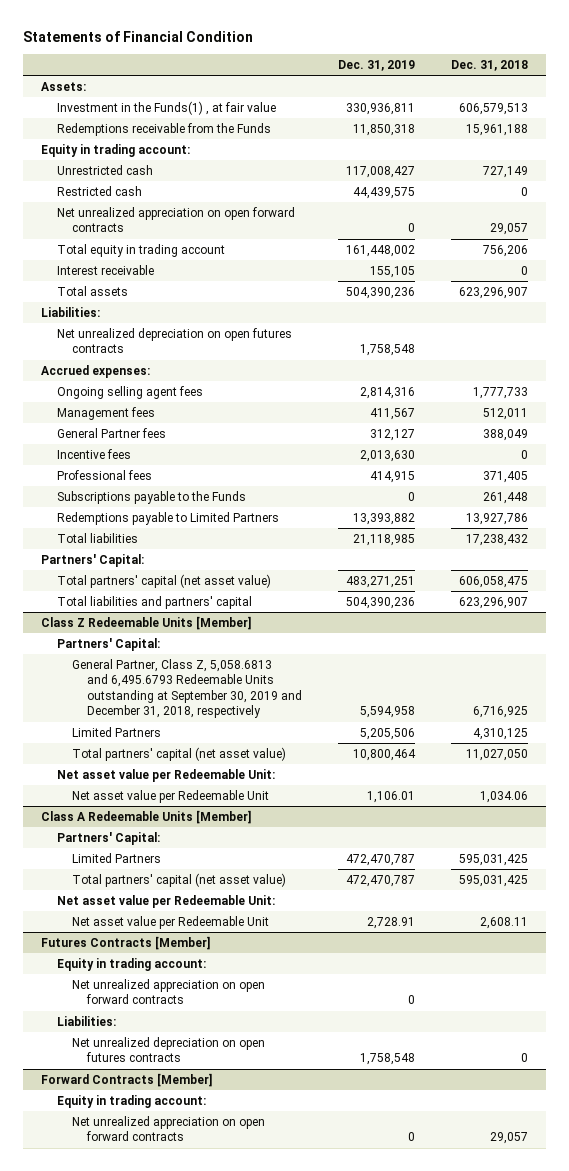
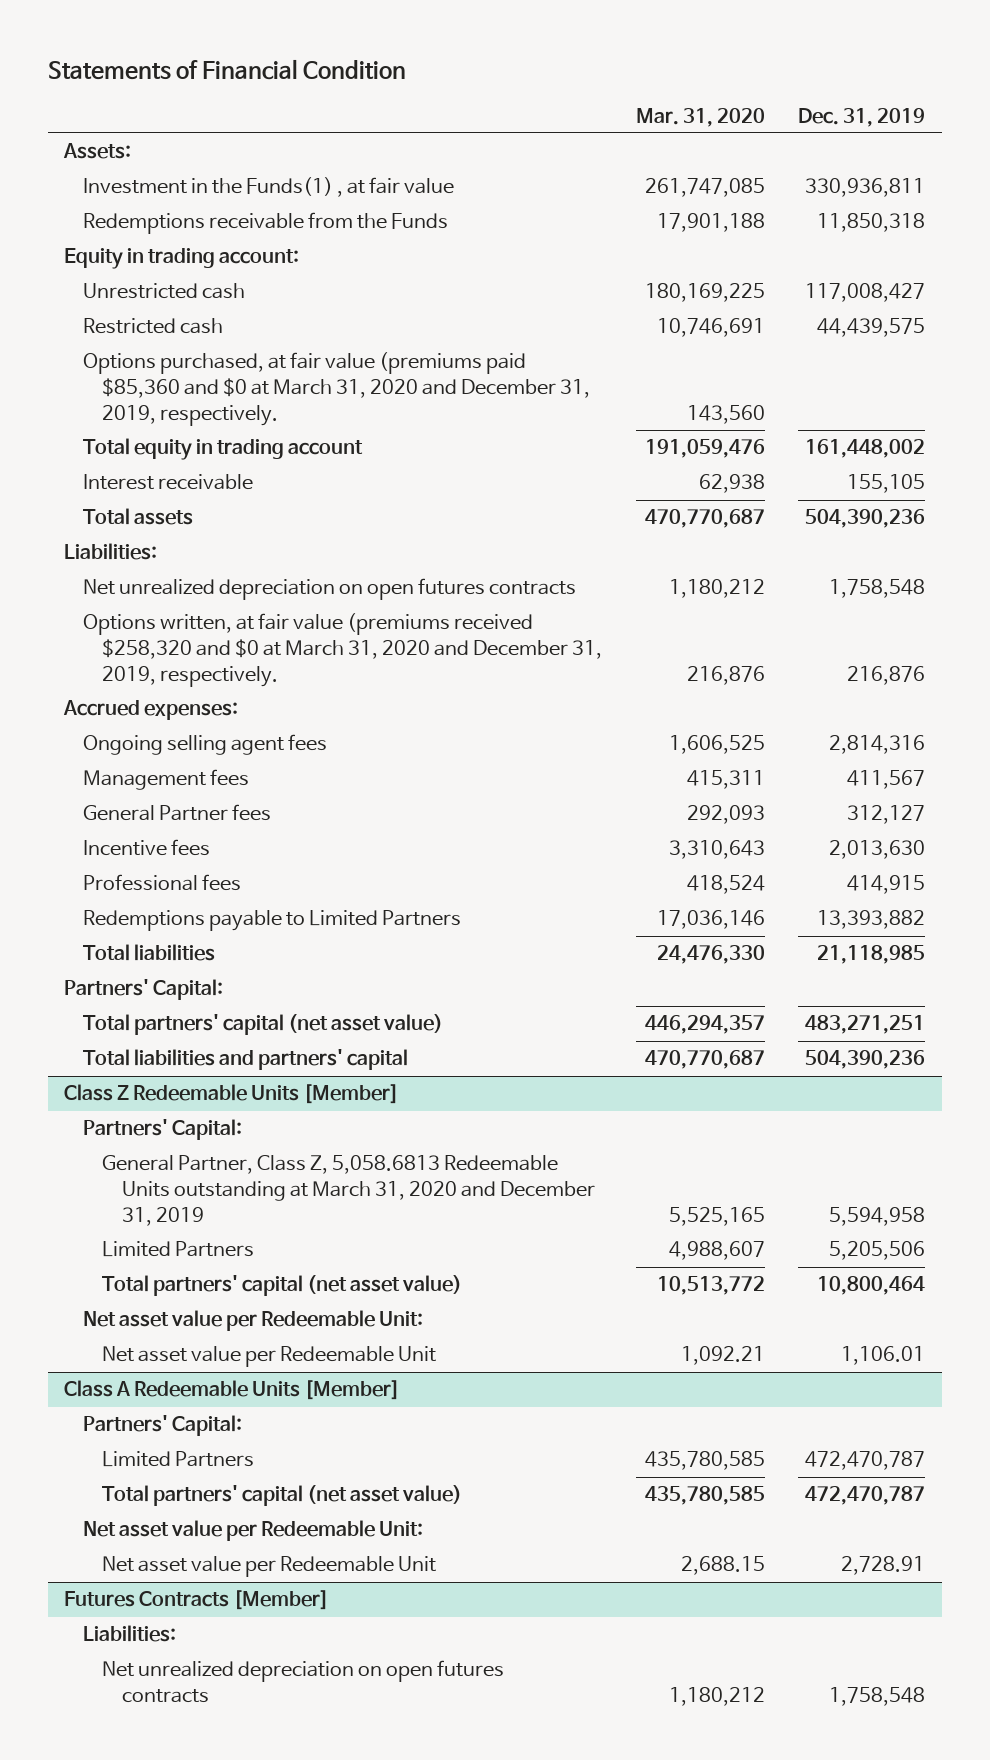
[450,59,528,71] Dec. 31, 2018 -> none
none -> [635,107,765,127] Mar. 31, 2020
[56,206,295,233] Net unrealized appreciation on open forward contracts -> none
none -> [83,352,591,426] Options purchased, at fair value (premiums paid $85,360 and $0 at March 31, 2020 and December 31, 2019, respectively.
none -> [83,613,603,687] Options written, at fair value (premiums received $258,320 and $0 at March 31, 2020 and December 31, 2019, respectively.
[56,490,246,504] Subscriptions payable to the Funds -> none
[71,658,303,719] General Partner, Class Z, 5,058.6813 and 6,495.6793 Redeemable Units outstanding at September 30, 2019 and December 31, 2018, respectively -> [102,1155,595,1226] General Partner, Class Z, 5,058.6813 Redeemable Units outstanding at March 31, 2020 and December 31, 2019
[56,957,206,971] Equity in trading account: -> none
[71,978,265,1005] Net unrealized appreciation on open forward contracts -> none
[41,1072,213,1087] Forward Contracts [Member] -> none
[56,1094,206,1108] Equity in trading account: -> none
[71,1115,265,1142] Net unrealized appreciation on open forward contracts -> none

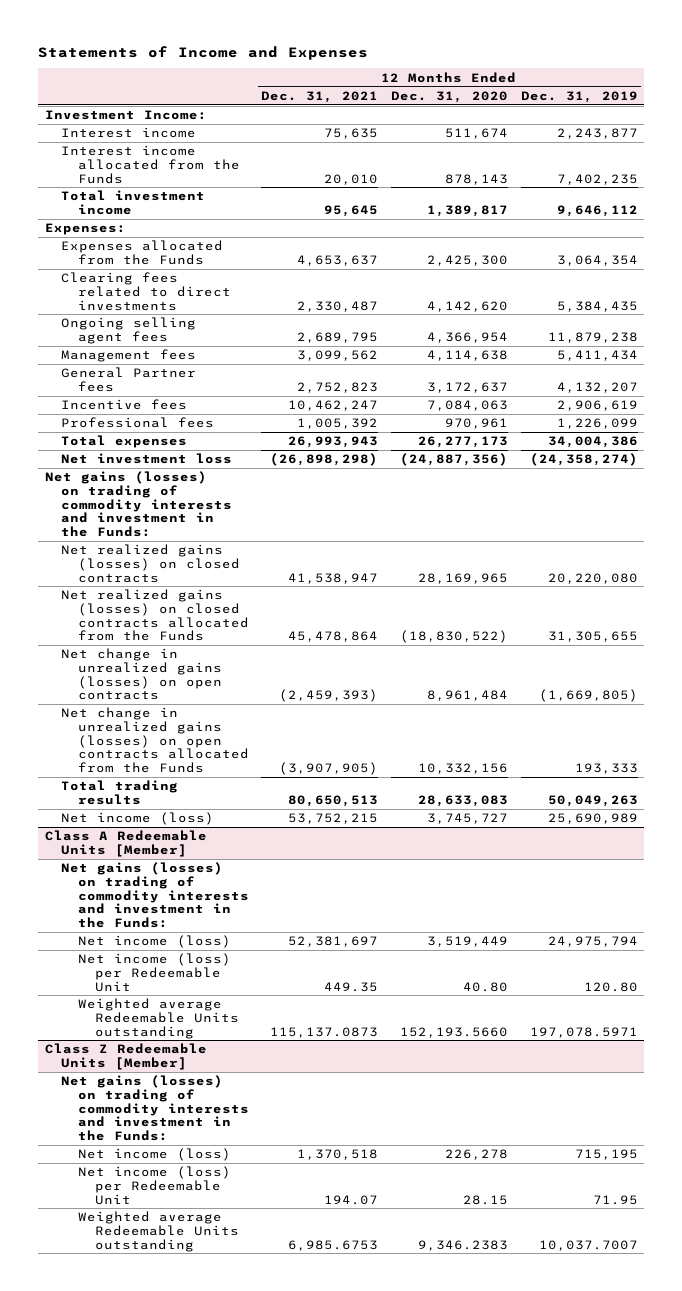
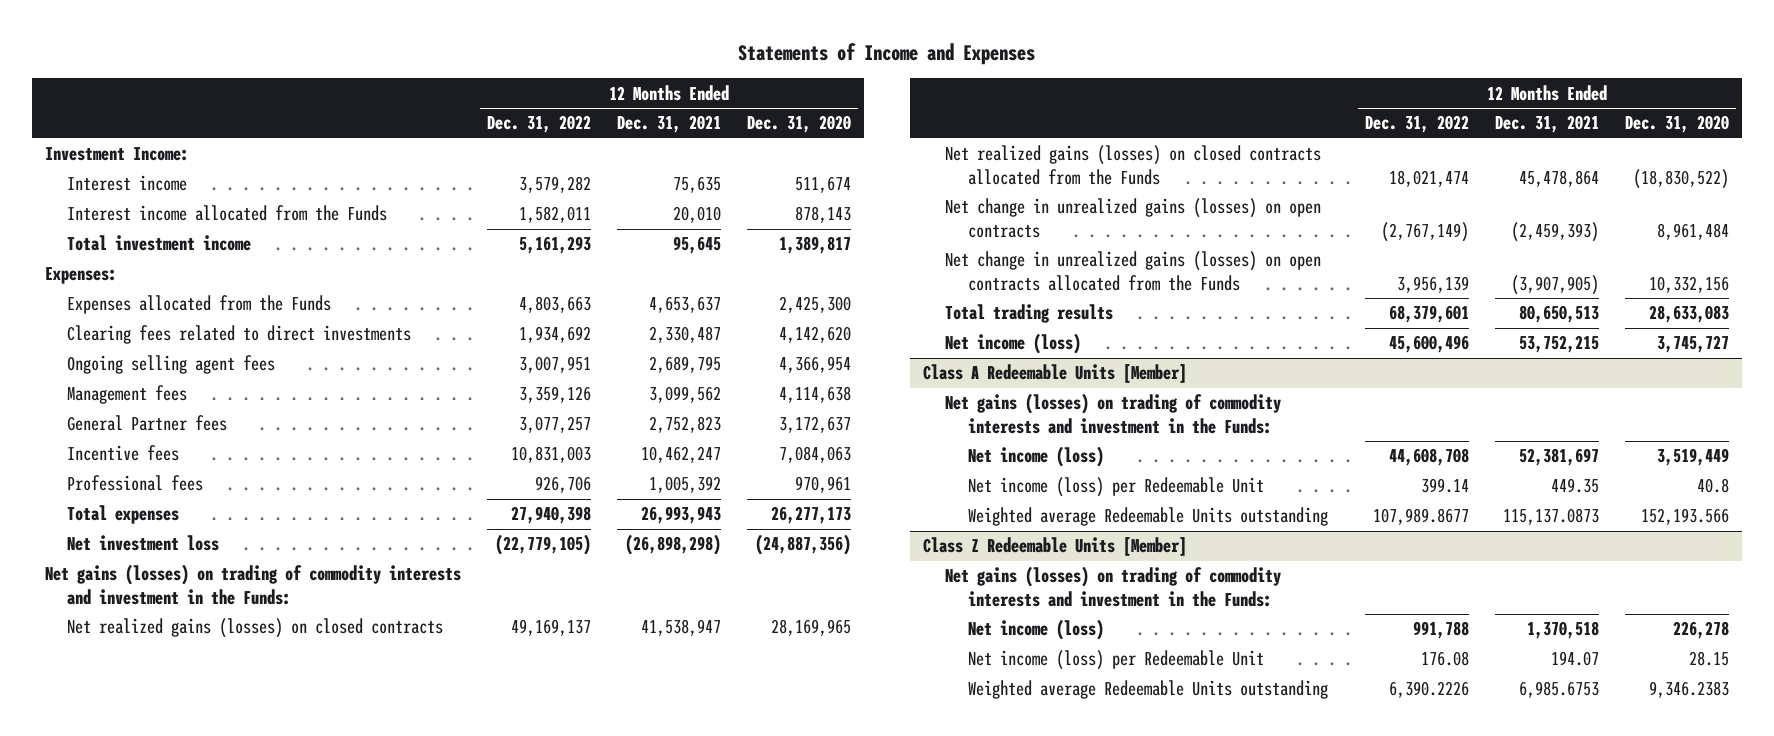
[520,90,638,103] Dec. 31, 2019 -> none
none -> [486,115,591,134] Dec. 31, 2022
[462,981,508,992] 40.80 -> [1697,478,1730,494] 40.8
[399,1026,508,1038] 152,193.5660 -> [1641,508,1730,526] 152,193.566

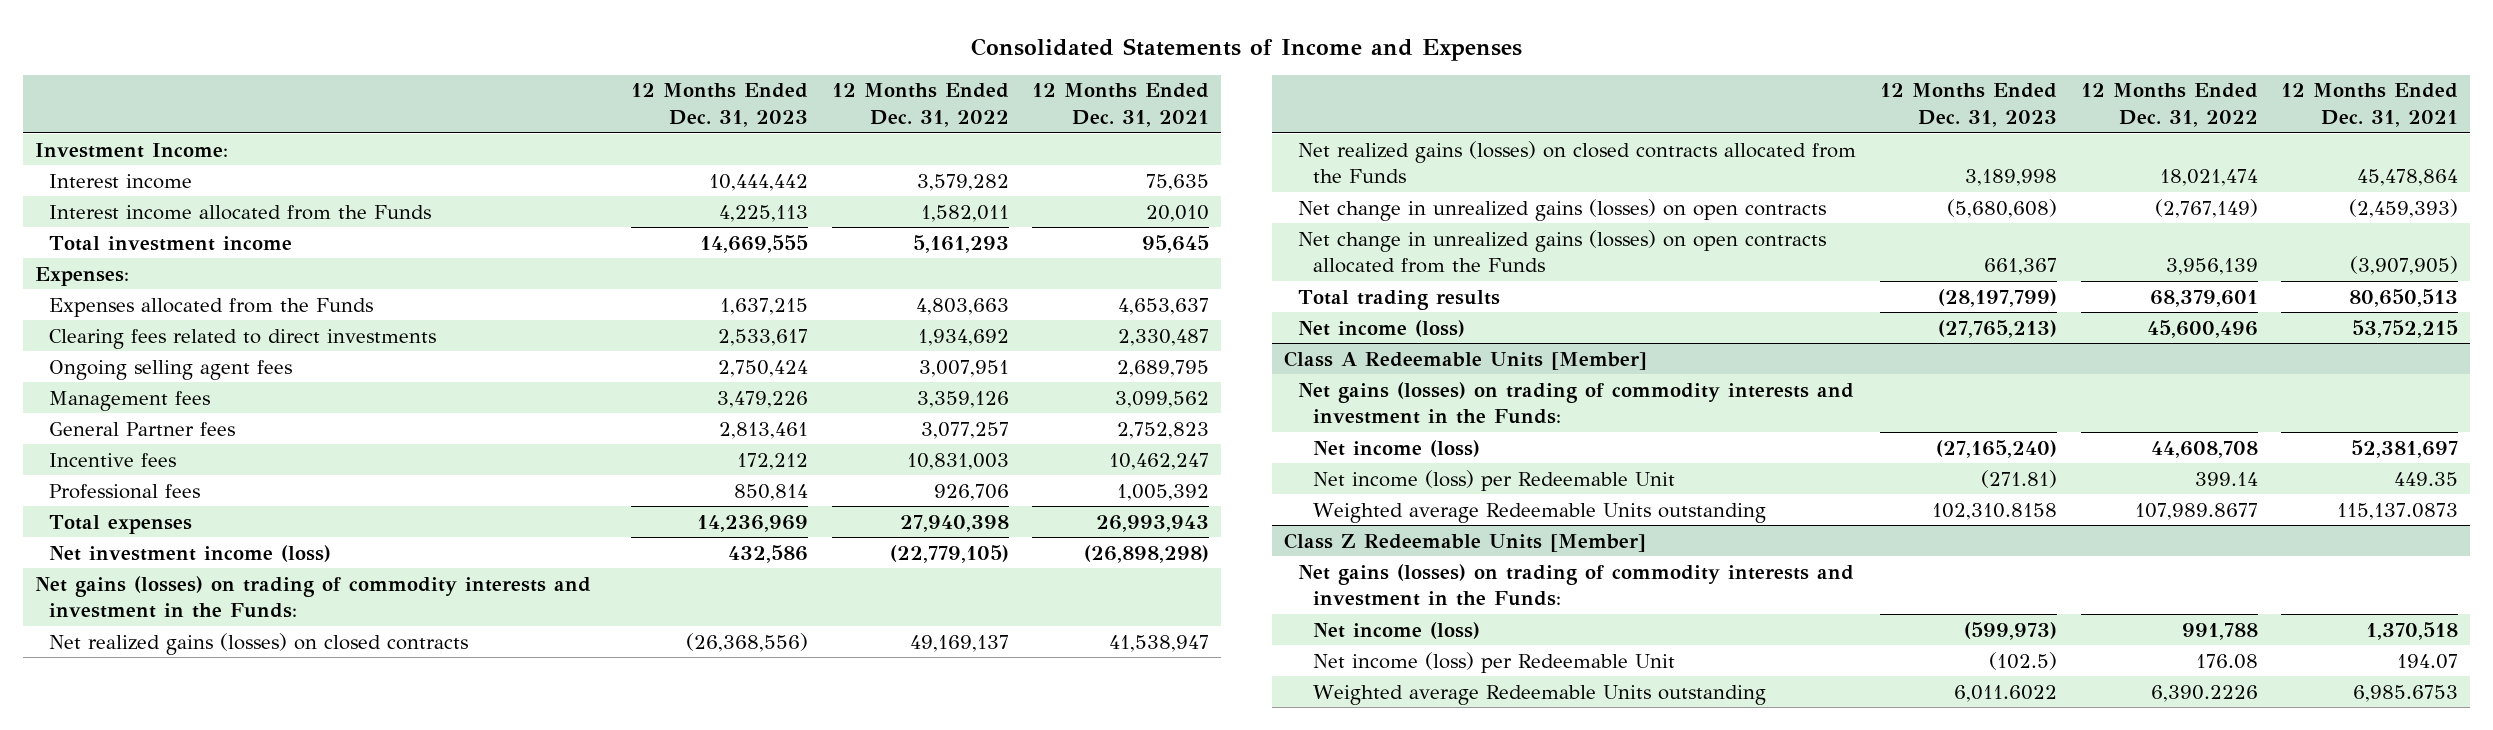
[737,43,1035,66] Statements of Income and Expenses -> [970,37,1522,61] Consolidated Statements of Income and Expenses
[746,115,851,134] Dec. 31, 2020 -> none
none -> [630,83,808,127] 12 Months Ended Dec. 31, 2023
[67,535,220,552] Net investment loss -> [49,544,332,562] Net investment income (loss)

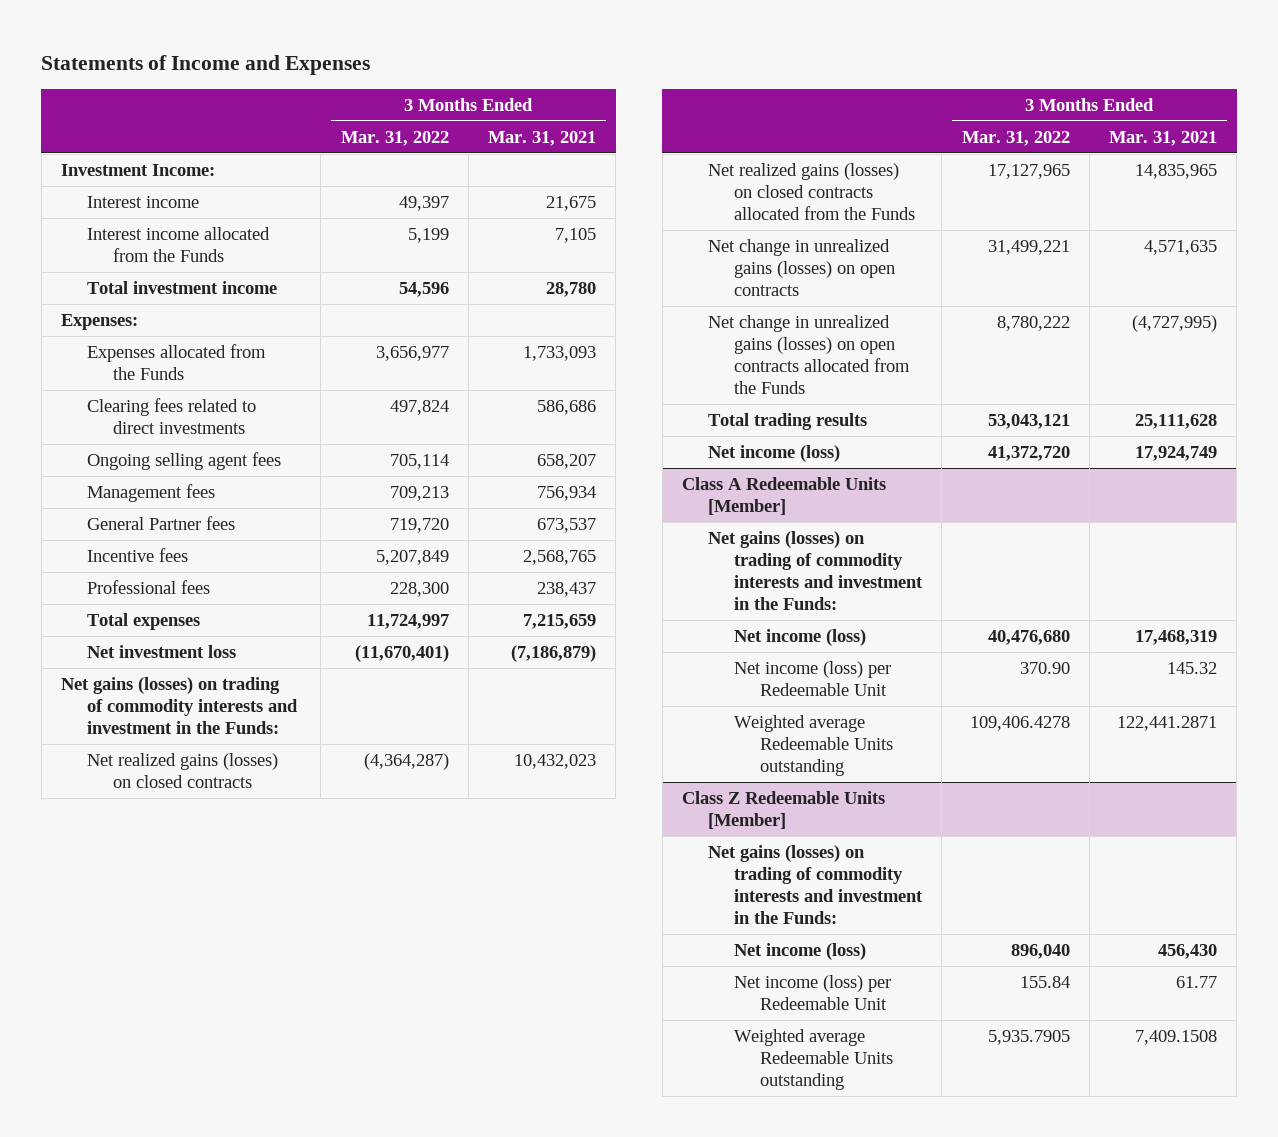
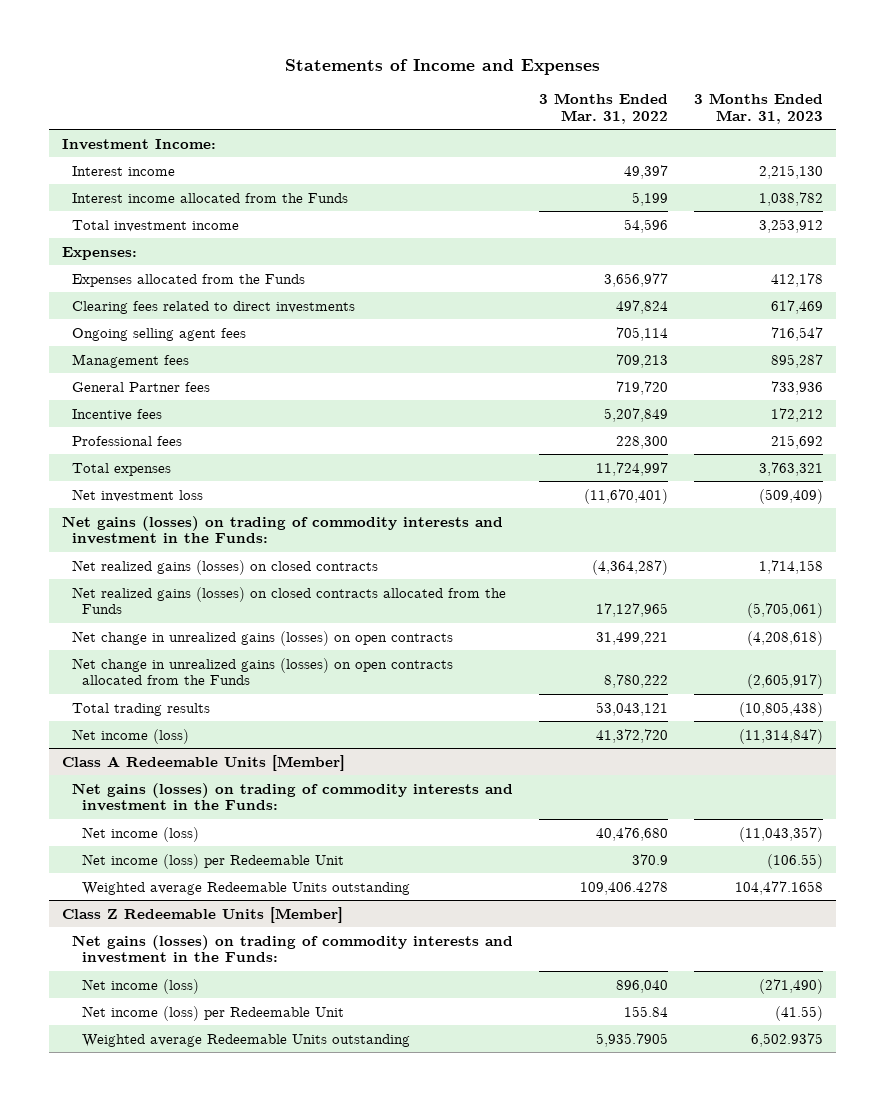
[487,130,596,146] Mar. 31, 2021 -> none
none -> [694,92,824,124] 3 Months Ended Mar. 31, 2023
[1019,662,1070,675] 370.90 -> [632,853,669,865] 370.9

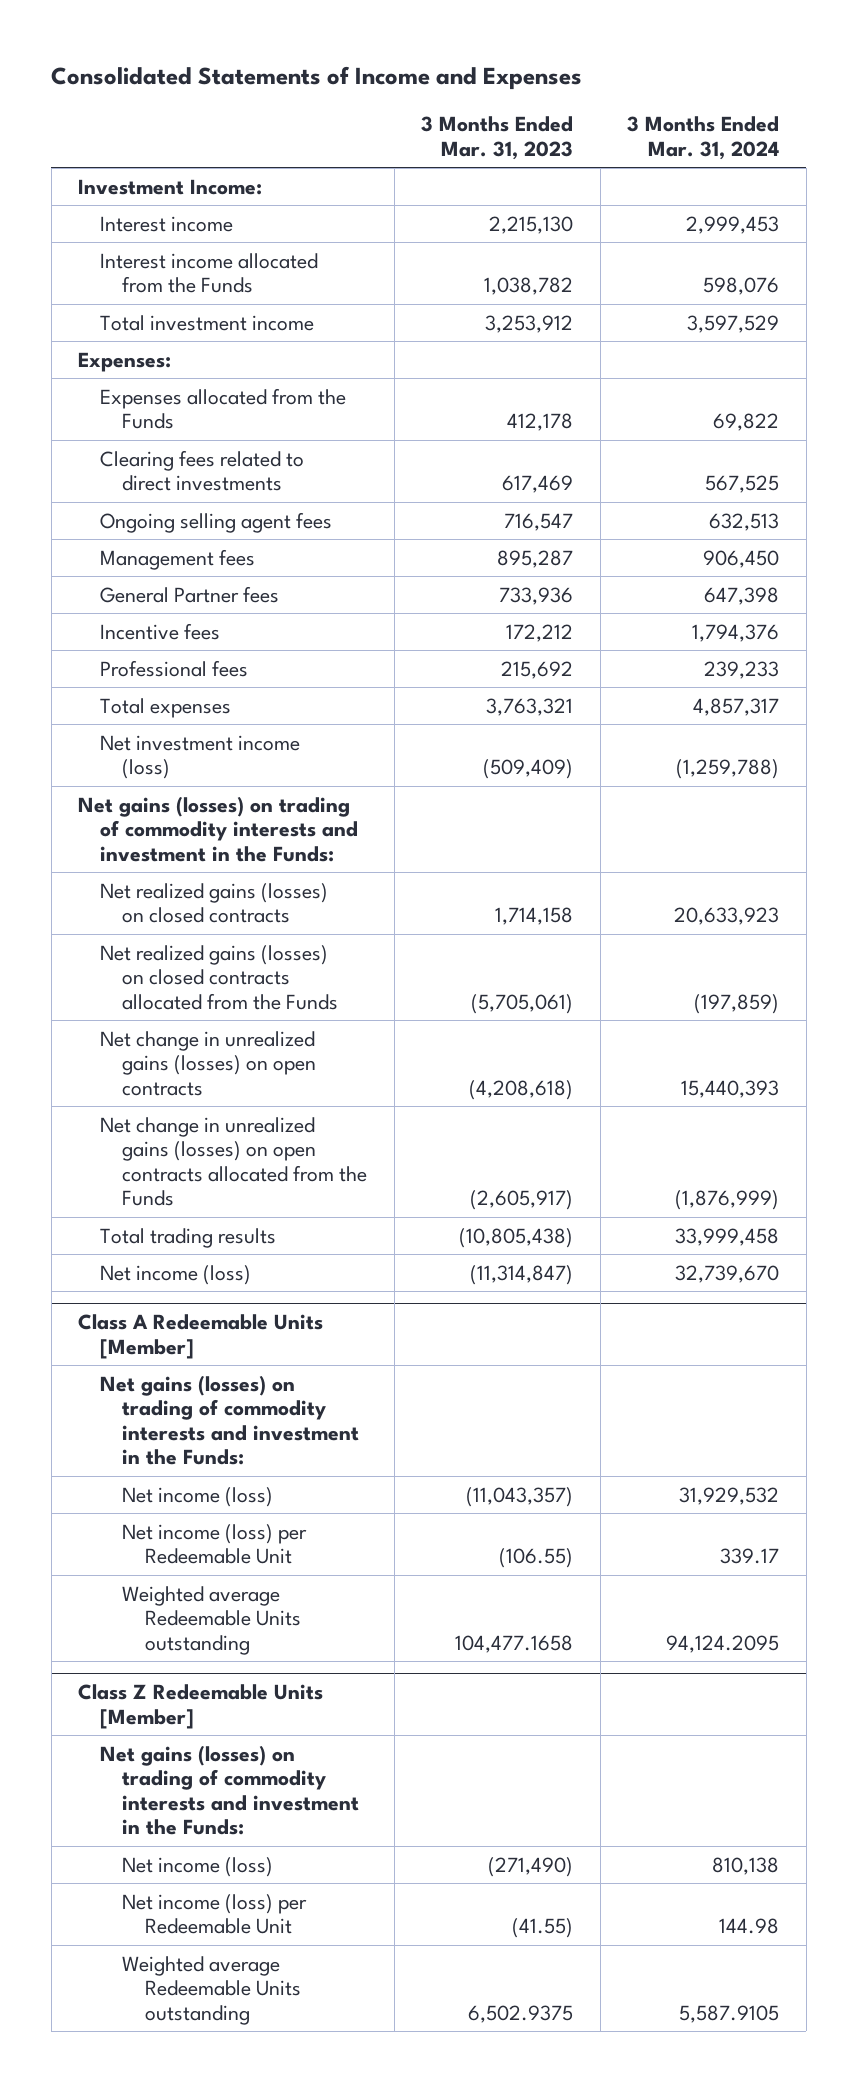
[284,59,600,76] Statements of Income and Expenses -> [51,66,583,91] Consolidated Statements of Income and Expenses
[539,92,669,124] 3 Months Ended Mar. 31, 2022 -> none
none -> [627,116,780,160] 3 Months Ended Mar. 31, 2024
[72,488,204,502] Net investment loss -> [100,734,301,780] Net investment income (loss)

